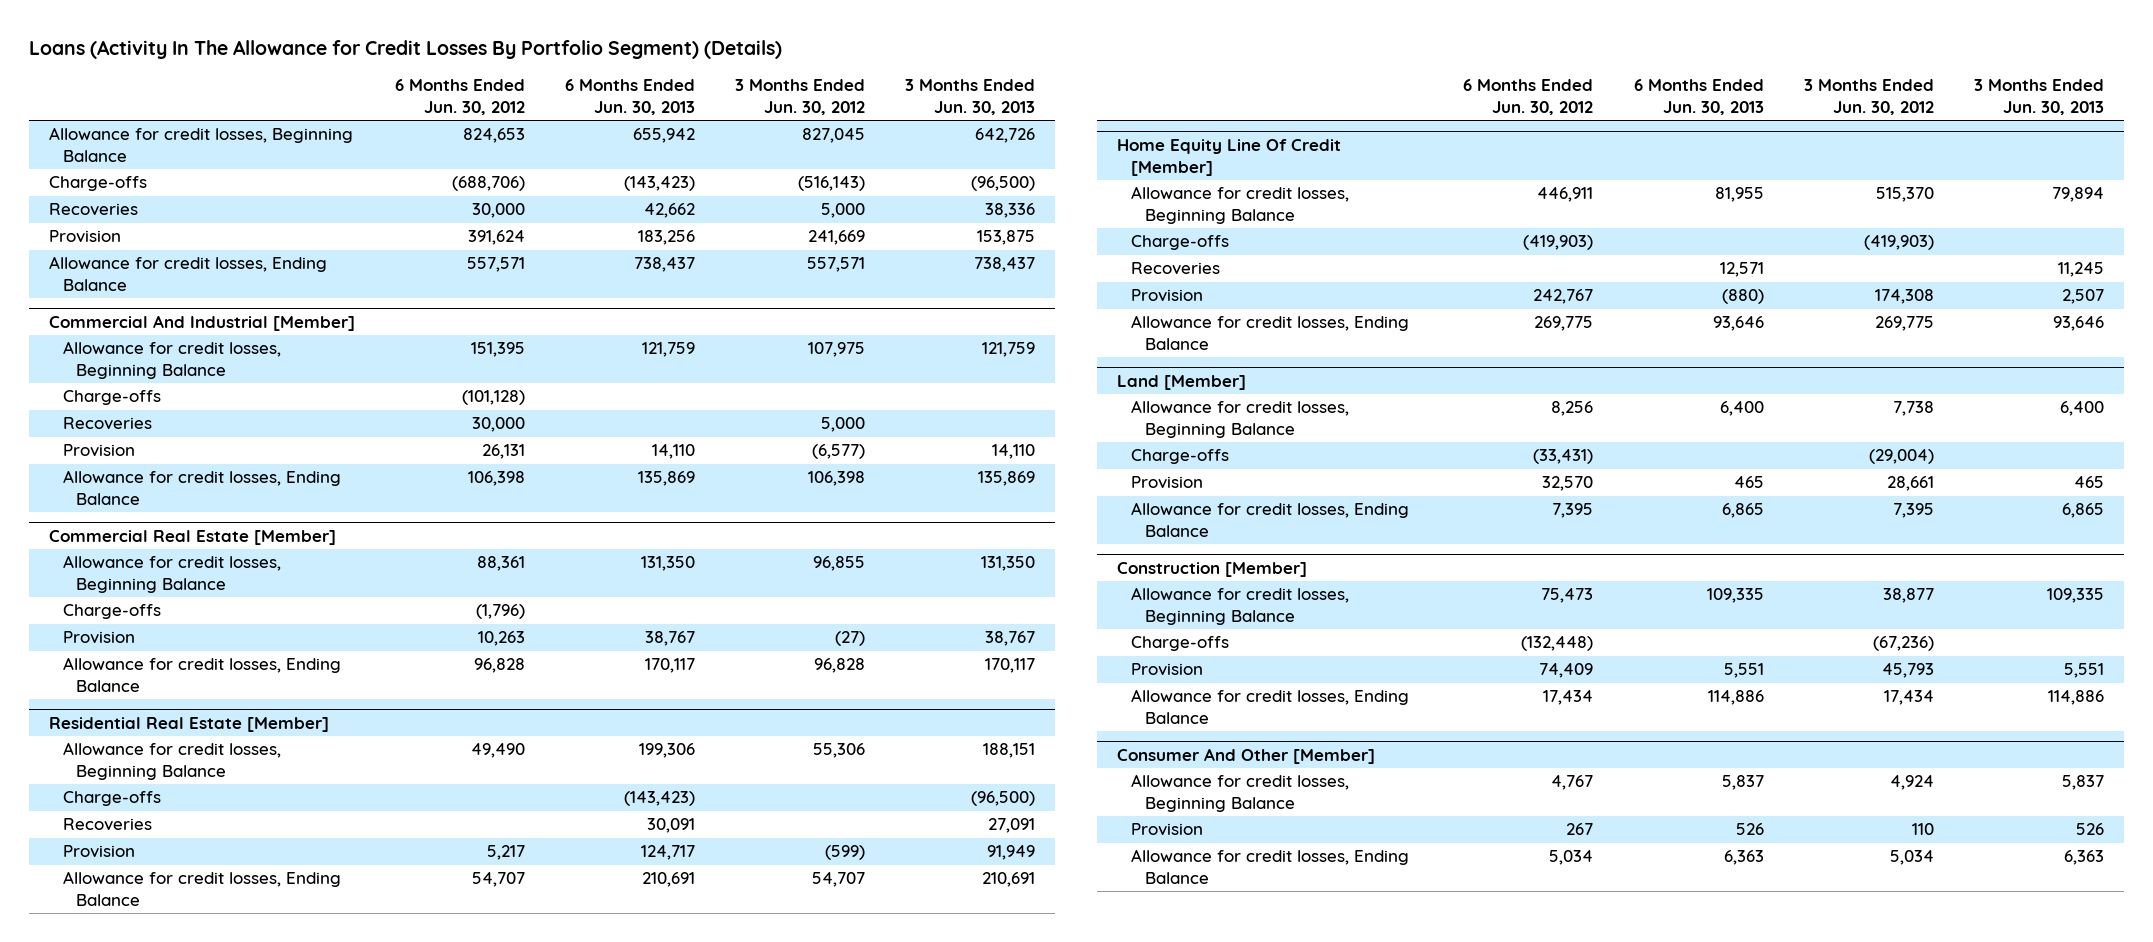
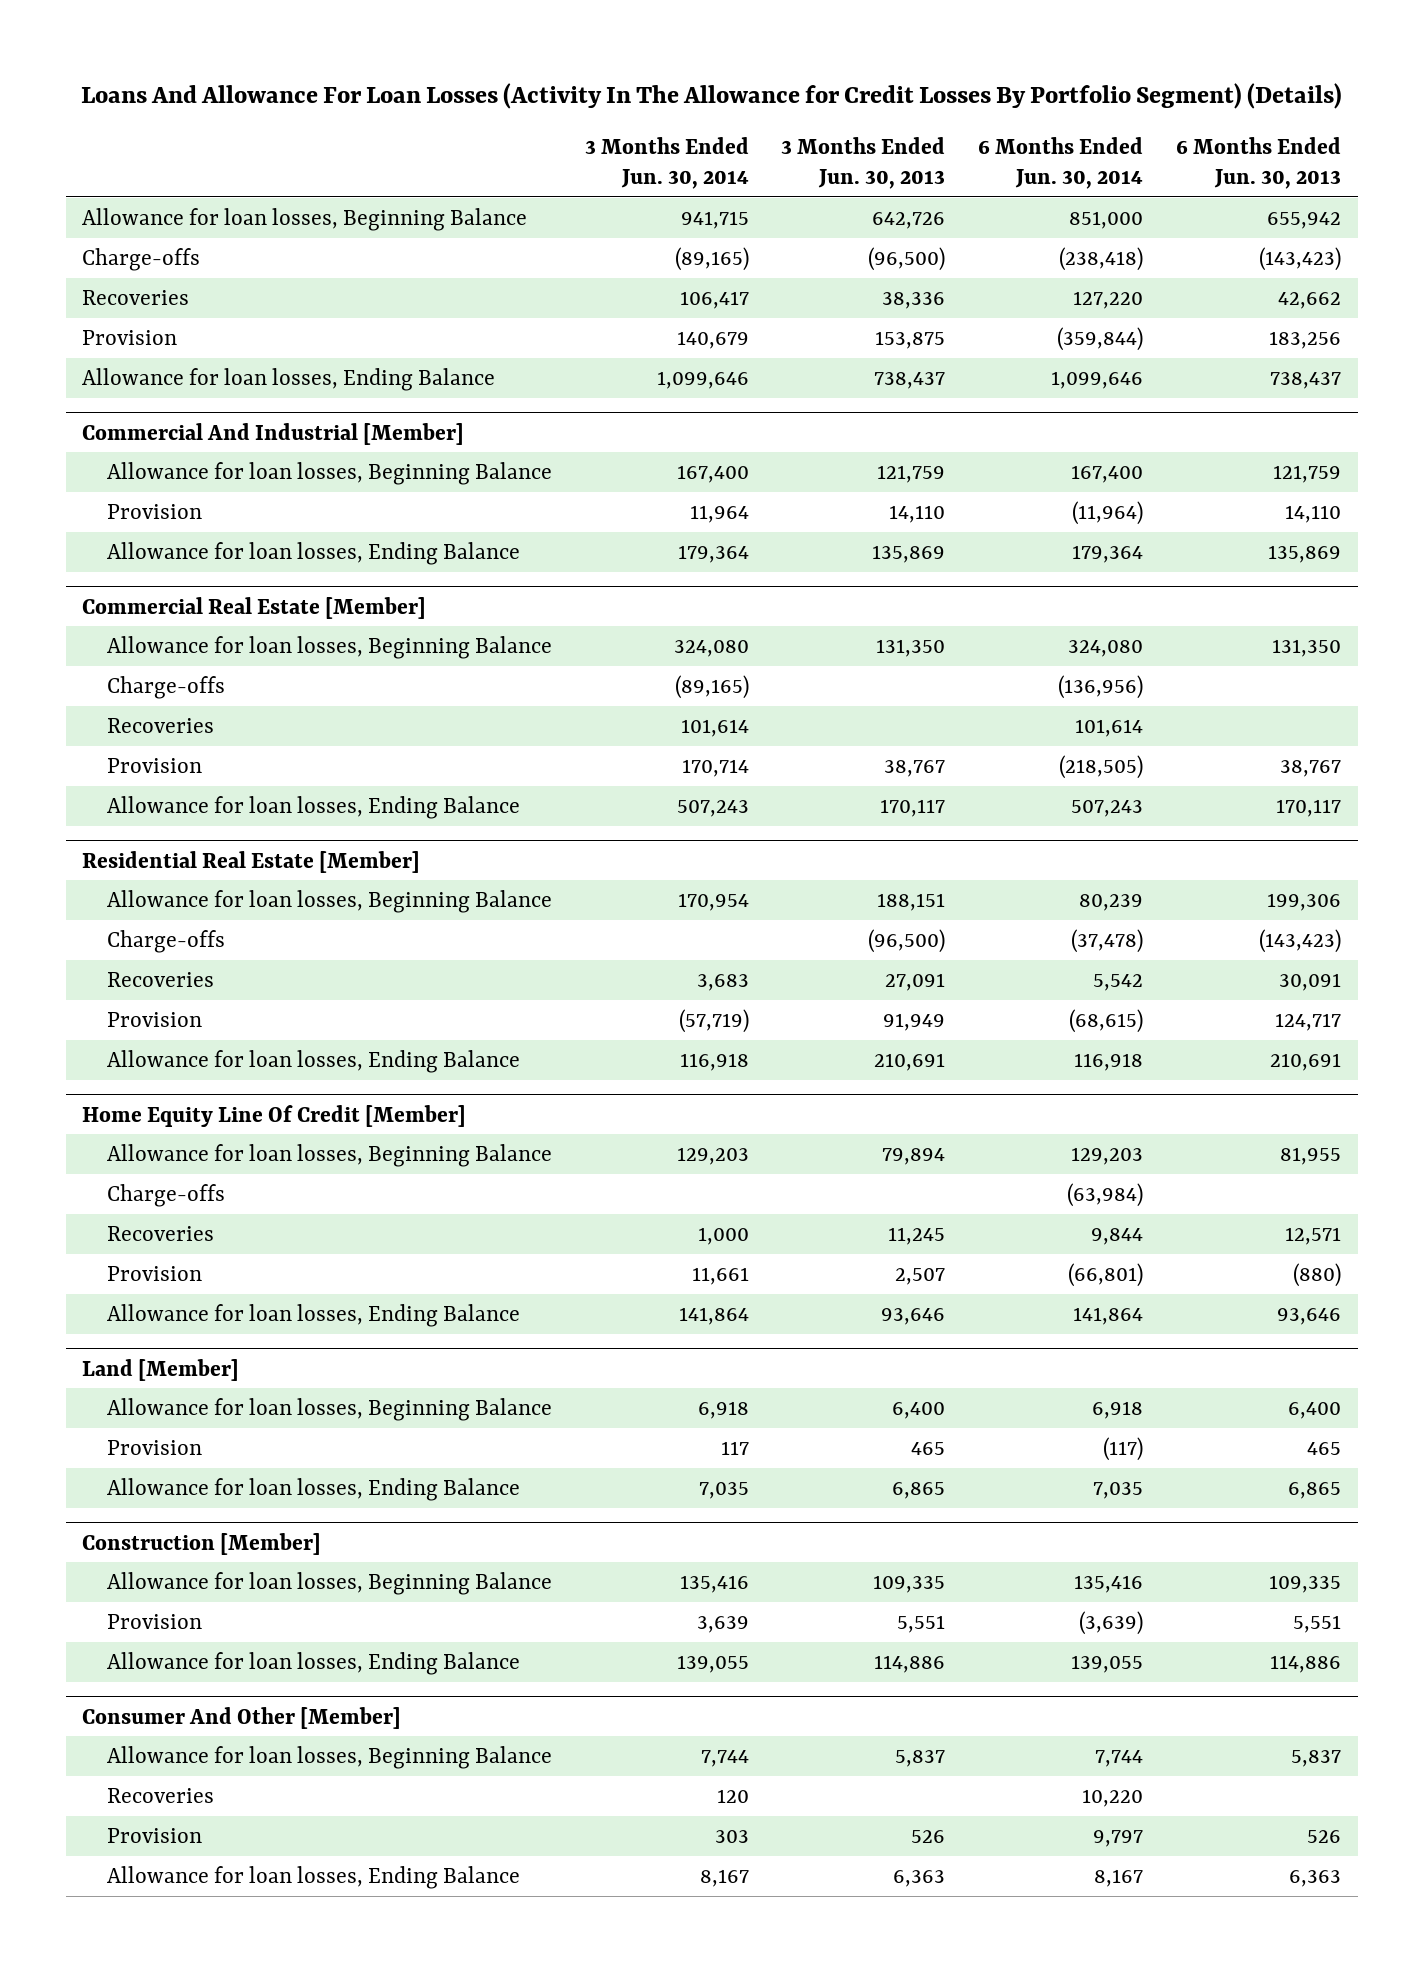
[29,40,783,60] Loans (Activity In The Allowance for Credit Losses By Portfolio Segment) (Details) -> [80,83,1342,110] Loans And Allowance For Loan Losses (Activity In The Allowance for Credit Losses By Portfolio Segment) (Details)
[395,79,526,115] 6 Months Ended Jun. 30, 2012 -> none
[735,79,866,115] 3 Months Ended Jun. 30, 2012 -> none
none -> [584,137,749,189] 3 Months Ended Jun. 30, 2014
none -> [978,137,1144,189] 6 Months Ended Jun. 30, 2014
[49,127,354,162] Allowance for credit losses, Beginning Balance -> [82,207,528,231] Allowance for loan losses, Beginning Balance
[49,256,328,291] Allowance for credit losses, Ending Balance -> [82,367,496,391] Allowance for loan losses, Ending Balance
[62,390,161,406] Charge-offs -> none
[62,417,152,431] Recoveries -> none
[62,341,281,379] Allowance for credit losses, Beginning Balance -> [106,461,552,485] Allowance for loan losses, Beginning Balance
[62,470,341,505] Allowance for credit losses, Ending Balance -> [106,541,520,565] Allowance for loan losses, Ending Balance
[62,555,281,593] Allowance for credit losses, Beginning Balance -> [106,635,552,659] Allowance for loan losses, Beginning Balance
none -> [106,717,214,733] Recoveries
[62,657,341,692] Allowance for credit losses, Ending Balance -> [106,795,520,819] Allowance for loan losses, Ending Balance
[62,742,281,780] Allowance for credit losses, Beginning Balance -> [106,889,552,913] Allowance for loan losses, Beginning Balance
[62,871,341,906] Allowance for credit losses, Ending Balance -> [106,1049,520,1073] Allowance for loan losses, Ending Balance
[1131,186,1350,224] Allowance for credit losses, Beginning Balance -> [106,1143,552,1167] Allowance for loan losses, Beginning Balance
[1131,315,1410,350] Allowance for credit losses, Ending Balance -> [106,1303,520,1327] Allowance for loan losses, Ending Balance
[1131,449,1230,465] Charge-offs -> none
[1131,400,1350,438] Allowance for credit losses, Beginning Balance -> [106,1397,552,1421] Allowance for loan losses, Beginning Balance
[1131,502,1410,537] Allowance for credit losses, Ending Balance -> [106,1477,520,1501] Allowance for loan losses, Ending Balance
[1131,636,1230,652] Charge-offs -> none
[1131,587,1350,625] Allowance for credit losses, Beginning Balance -> [106,1571,552,1595] Allowance for loan losses, Beginning Balance
[1131,689,1410,724] Allowance for credit losses, Ending Balance -> [106,1651,520,1675] Allowance for loan losses, Ending Balance
[1131,774,1350,812] Allowance for credit losses, Beginning Balance -> [106,1745,552,1769] Allowance for loan losses, Beginning Balance
none -> [106,1787,214,1803] Recoveries
[1131,849,1410,884] Allowance for credit losses, Ending Balance -> [106,1865,520,1889] Allowance for loan losses, Ending Balance

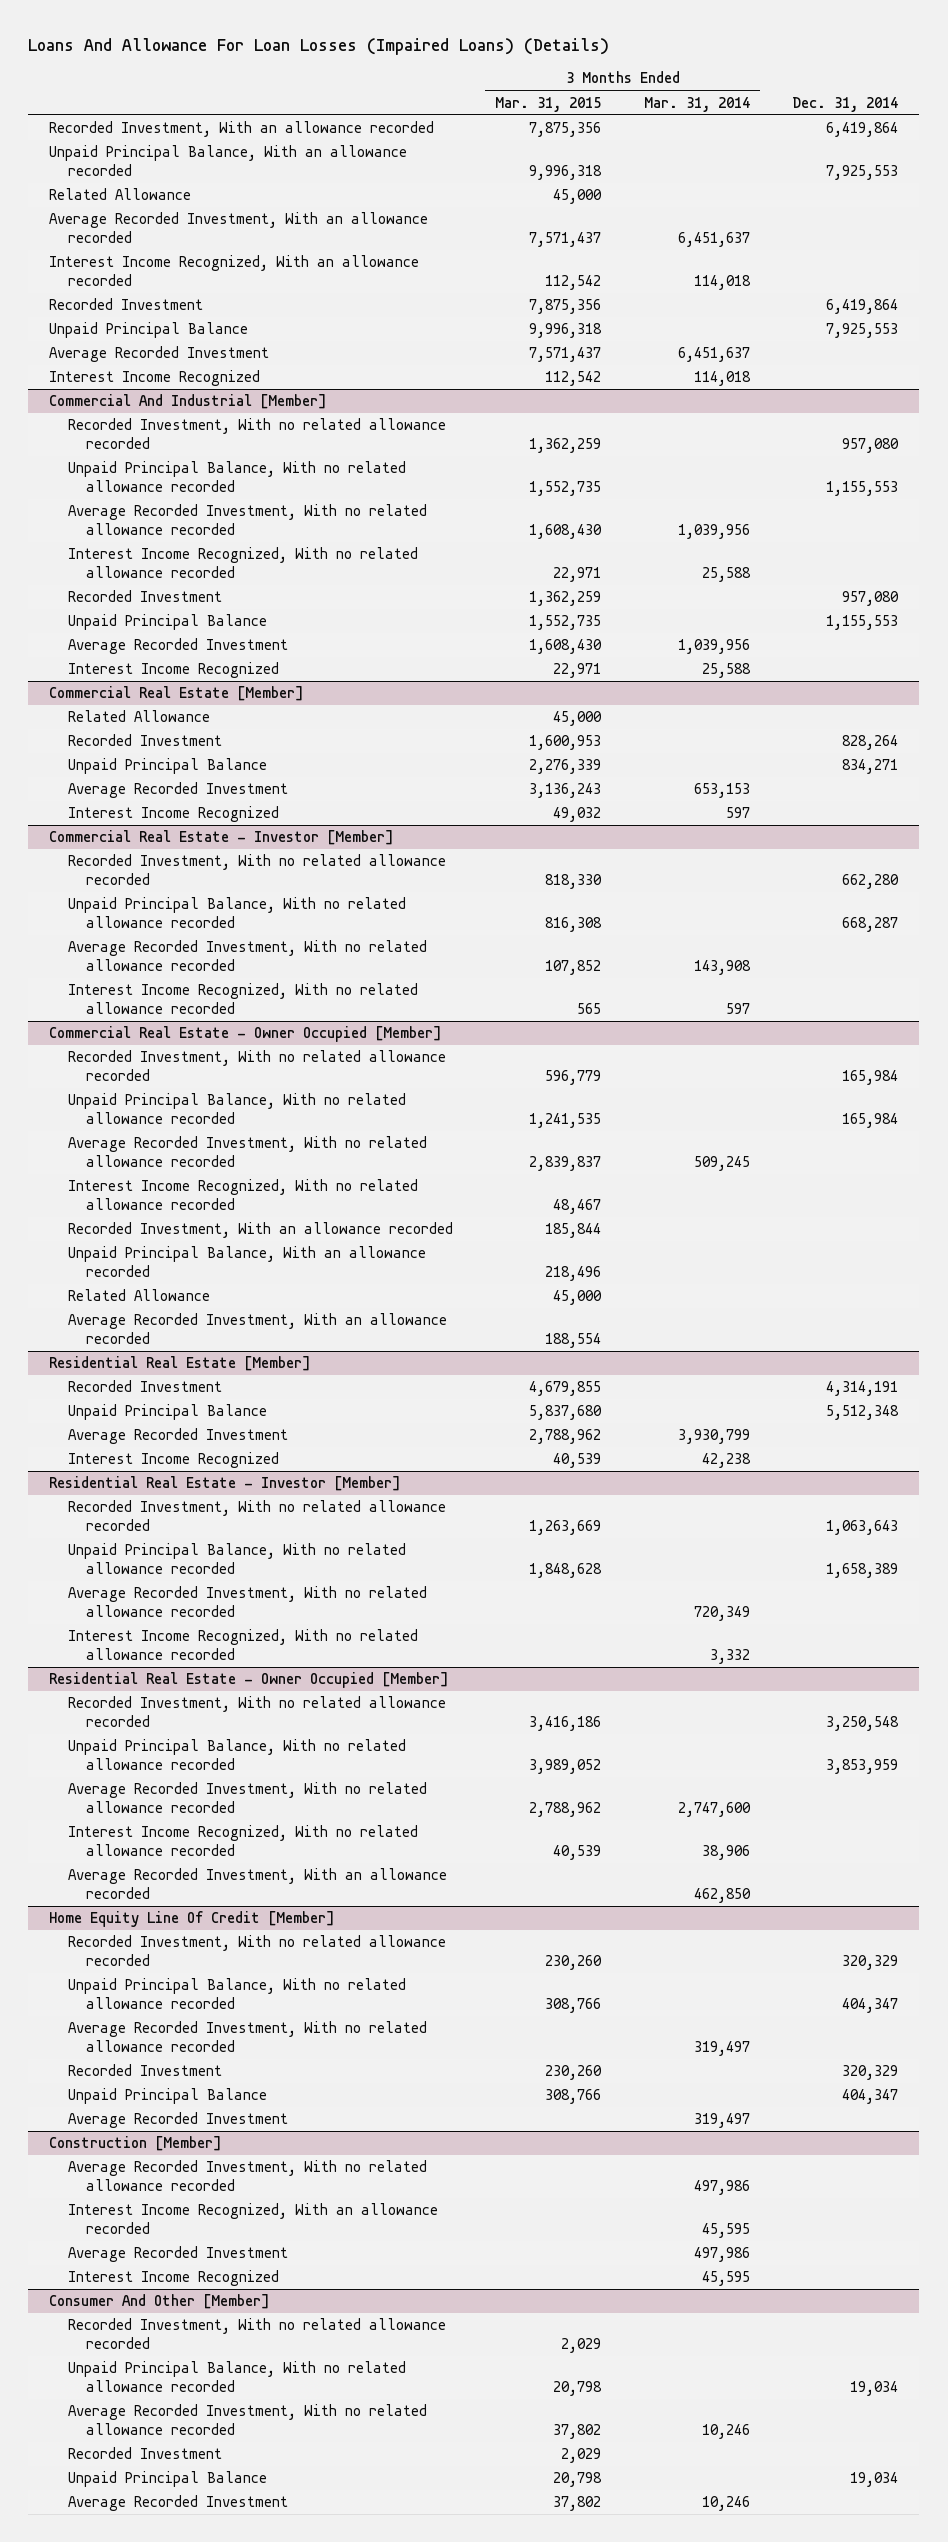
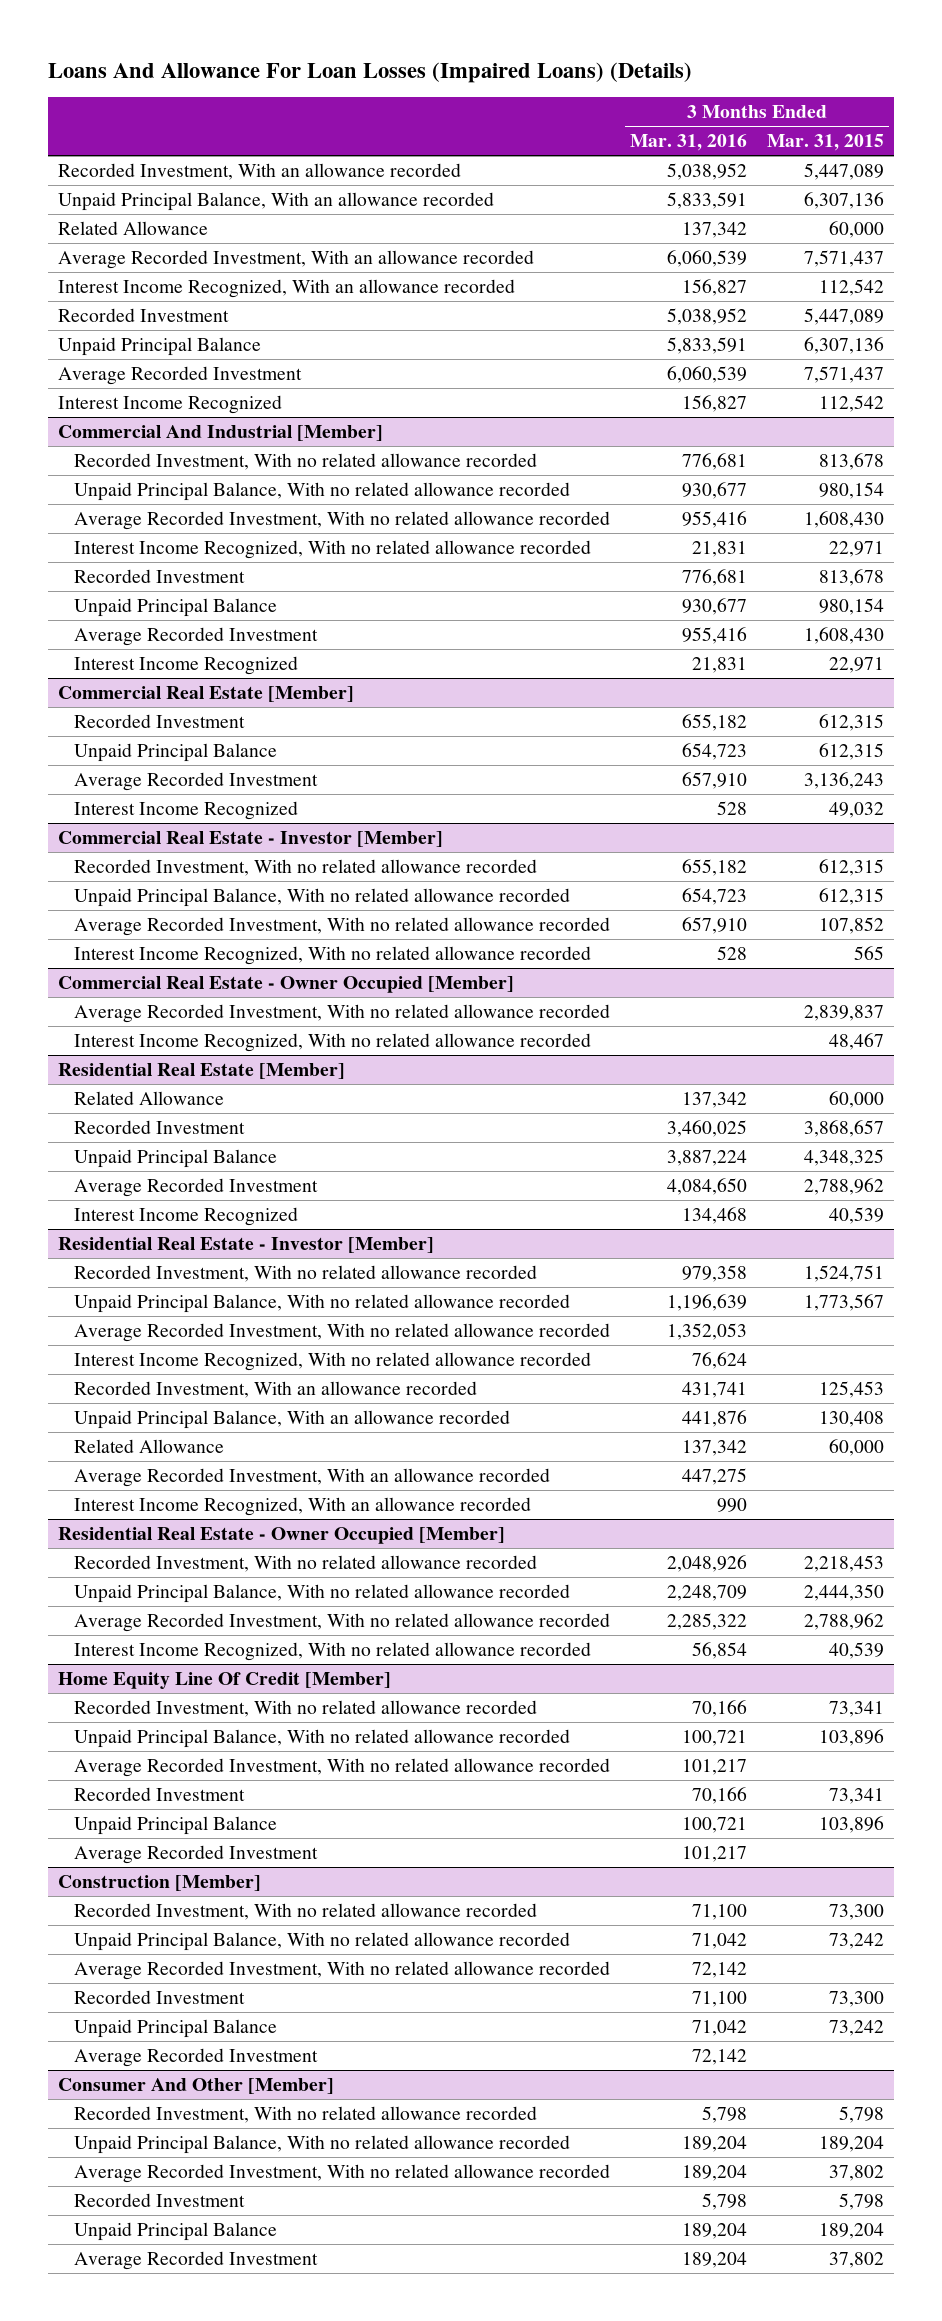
[643,96,750,112] Mar. 31, 2014 -> none
[792,96,899,112] Dec. 31, 2014 -> none
none -> [630,134,748,152] Mar. 31, 2016
[529,122,602,138] 7,875,356 -> [804,162,885,180] 5,447,089
[529,165,603,181] 9,996,318 -> [804,191,885,209] 6,307,136
[553,189,603,205] 45,000 -> [829,220,885,238] 60,000
[529,299,602,315] 7,875,356 -> [804,307,885,325] 5,447,089
[529,323,603,339] 9,996,318 -> [804,336,885,354] 6,307,136
[529,438,602,454] 1,362,259 -> [819,452,885,470] 813,678
[529,481,602,497] 1,552,735 -> [819,481,885,499] 980,154
[529,591,602,607] 1,362,259 -> [819,568,885,586] 813,678
[529,615,602,631] 1,552,735 -> [819,597,885,615] 980,154
[67,710,210,723] Related Allowance -> none
[529,735,602,751] 1,600,953 -> [819,713,885,731] 612,315
[529,759,602,775] 2,276,339 -> [819,742,885,760] 612,315
[545,874,603,890] 818,330 -> [819,858,885,876] 612,315
[545,917,603,933] 816,308 -> [819,887,885,905] 612,315
[67,1050,446,1082] Recorded Investment, With no related allowance recorded -> none
[67,1093,406,1125] Unpaid Principal Balance, With no related allowance recorded -> none
[67,1222,453,1239] Recorded Investment, With an allowance recorded -> none
[67,1246,426,1278] Unpaid Principal Balance, With an allowance recorded -> none
[67,1289,210,1302] Related Allowance -> none
[67,1313,447,1345] Average Recorded Investment, With an allowance recorded -> none
none -> [74,1090,225,1105] Related Allowance
[529,1381,602,1397] 4,679,855 -> [804,1119,885,1137] 3,868,657
[529,1405,603,1421] 5,837,680 -> [804,1148,885,1166] 4,348,325
[529,1520,602,1536] 1,263,669 -> [804,1264,885,1282] 1,524,751
[529,1563,603,1579] 1,848,628 -> [804,1293,885,1311] 1,773,567
none -> [74,1380,478,1398] Recorded Investment, With an allowance recorded
none -> [74,1409,511,1429] Unpaid Principal Balance, With an allowance recorded
none -> [74,1438,225,1453] Related Allowance
none -> [74,1467,551,1487] Average Recorded Investment, With an allowance recorded
none -> [74,1496,532,1516] Interest Income Recognized, With an allowance recorded
[529,1716,602,1732] 3,416,186 -> [804,1554,885,1572] 2,218,453
[529,1759,602,1775] 3,989,052 -> [804,1583,885,1601] 2,444,350
[67,1868,447,1900] Average Recorded Investment, With an allowance recorded -> none
[545,1955,603,1971] 230,260 -> [829,1700,885,1717] 73,341
[545,1998,602,2014] 308,766 -> [819,1728,885,1746] 103,896
[545,2065,603,2081] 230,260 -> [829,1787,885,1804] 73,341
[545,2089,602,2105] 308,766 -> [819,1815,885,1833] 103,896
none -> [74,1902,538,1920] Recorded Investment, With no related allowance recorded
none -> [74,1931,571,1951] Unpaid Principal Balance, With no related allowance recorded
[67,2203,438,2235] Interest Income Recognized, With an allowance recorded -> none
none -> [74,1989,246,2004] Recorded Investment
none -> [74,2018,278,2038] Unpaid Principal Balance
[67,2270,279,2287] Interest Income Recognized -> none
[561,2338,602,2354] 2,029 -> [839,2105,885,2123] 5,798
[553,2381,603,2397] 20,798 -> [819,2135,885,2152] 189,204
[561,2448,602,2464] 2,029 -> [839,2192,885,2210] 5,798
[553,2472,603,2488] 20,798 -> [819,2222,885,2239] 189,204

